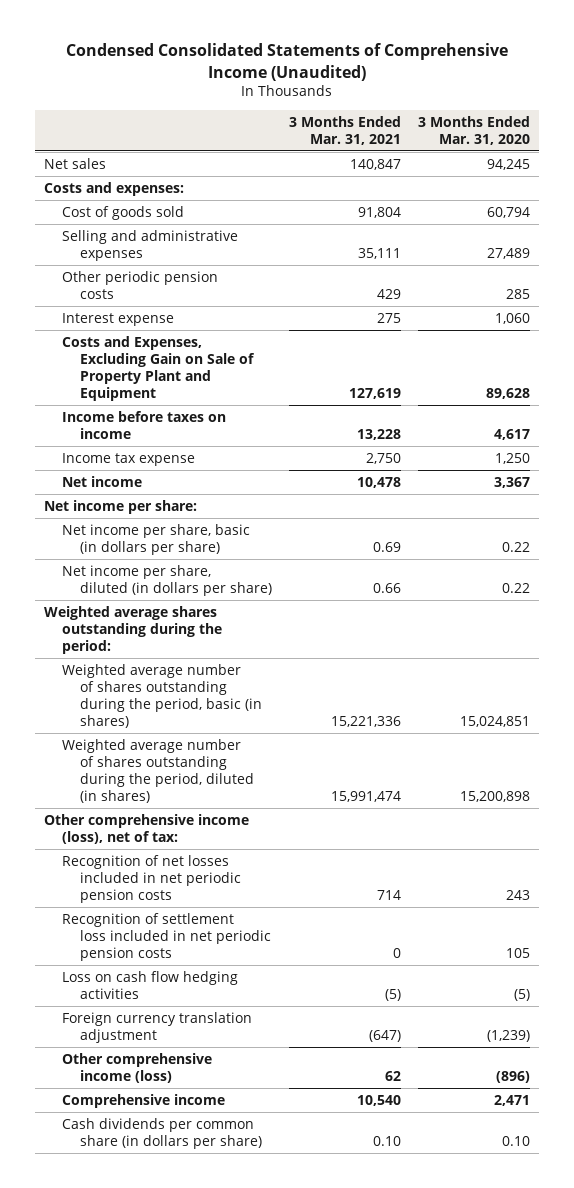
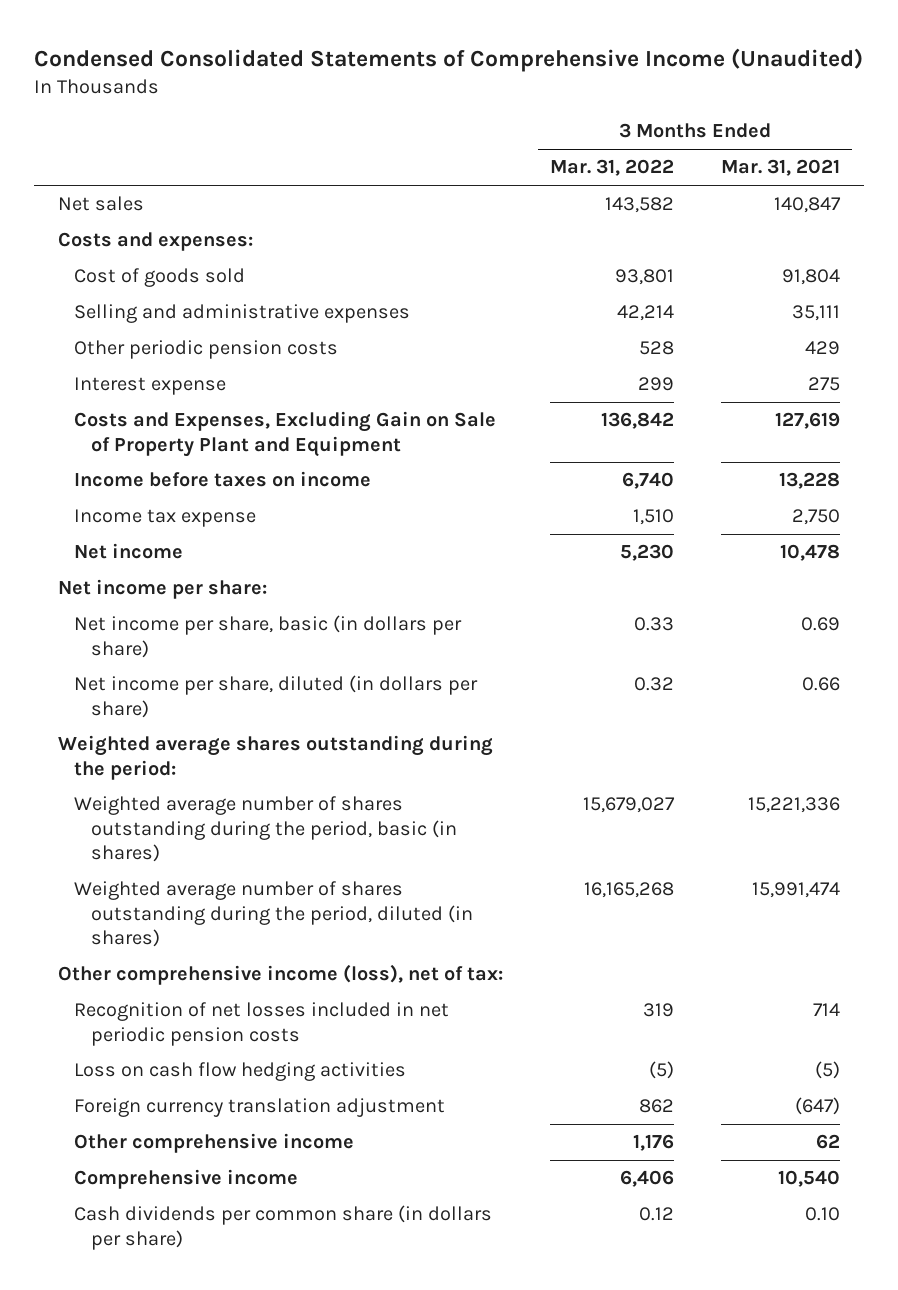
[418,115,531,145] 3 Months Ended Mar. 31, 2020 -> none
none -> [550,159,675,177] Mar. 31, 2022
[61,912,271,962] Recognition of settlement loss included in net periodic pension costs -> none
[61,1052,212,1084] Other comprehensive income (loss) -> [74,1133,355,1154] Other comprehensive income

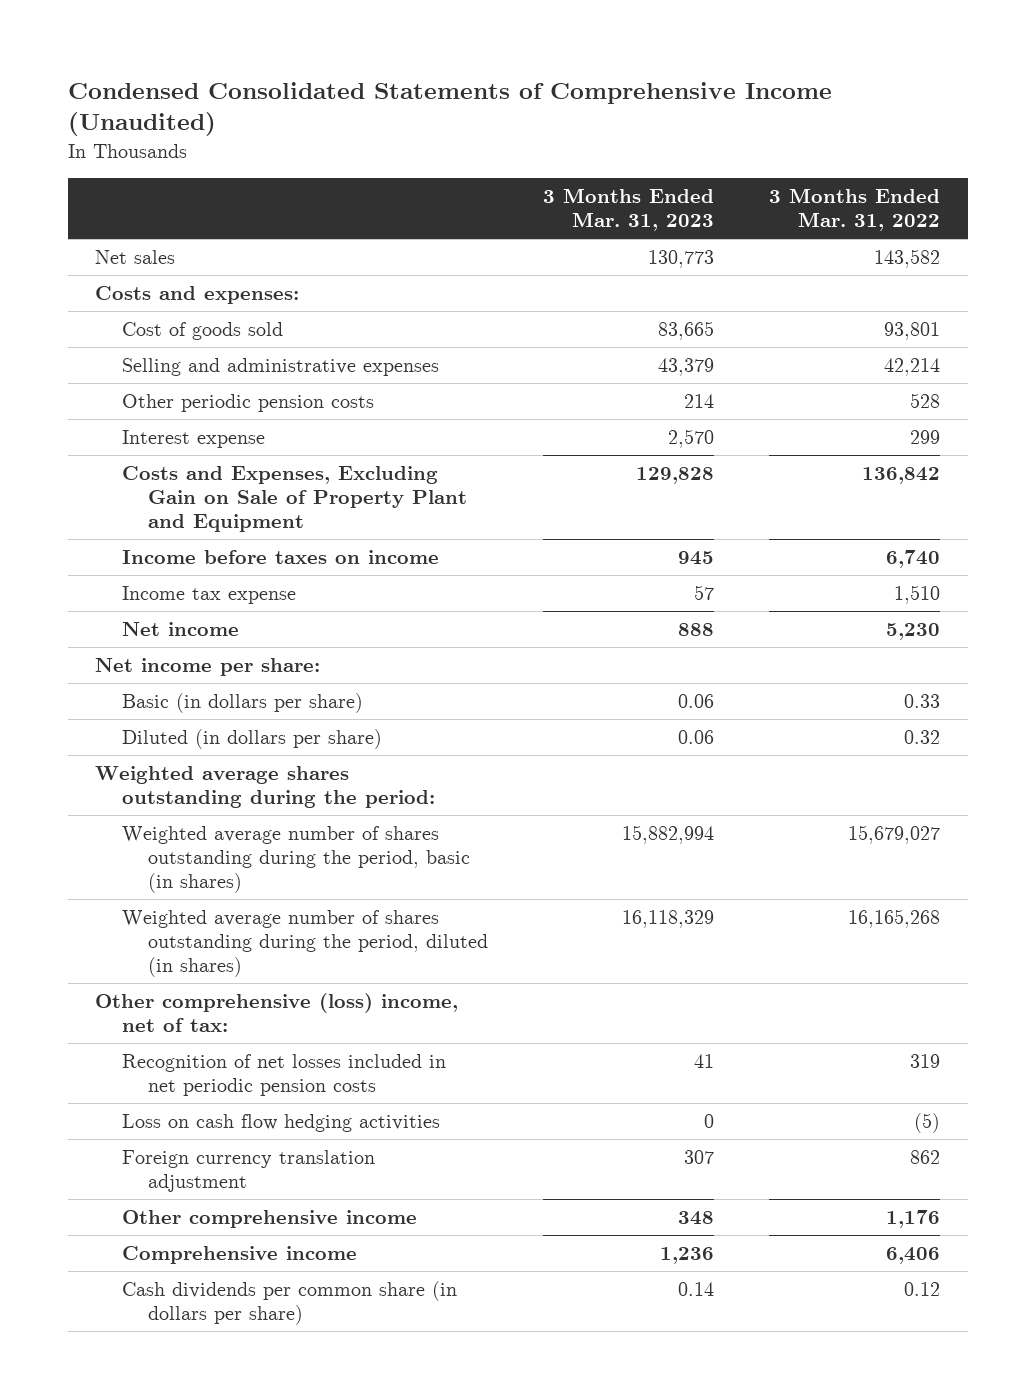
[721,159,841,177] Mar. 31, 2021 -> none
none -> [543,188,715,232] 3 Months Ended Mar. 31, 2023
[74,615,463,658] Net income per share, basic (in dollars per share) -> [121,693,363,714] Basic (in dollars per share)
[74,675,479,718] Net income per share, diluted (in dollars per share) -> [121,729,382,750] Diluted (in dollars per share)
[57,964,503,986] Other comprehensive income (loss), net of tax: -> [95,993,459,1033] Other comprehensive (loss) income, net of tax:

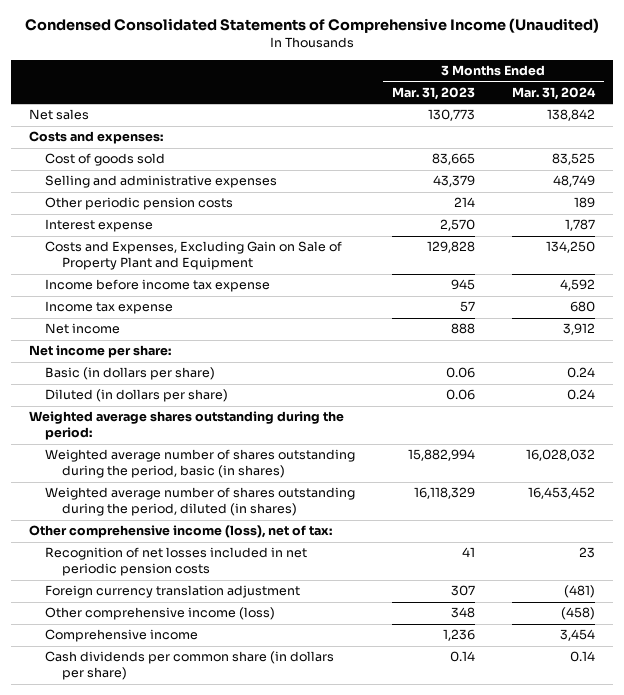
[769,188,941,232] 3 Months Ended Mar. 31, 2022 -> none
none -> [511,86,596,100] Mar. 31, 2024
[121,550,439,565] Income before taxes on income -> [45,279,271,293] Income before income tax expense
[95,993,459,1033] Other comprehensive (loss) income, net of tax: -> [28,525,332,539] Other comprehensive income (loss), net of tax:
[121,1114,440,1133] Loss on cash flow hedging activities -> none
[121,1210,417,1229] Other comprehensive income -> [45,607,276,621] Other comprehensive income (loss)

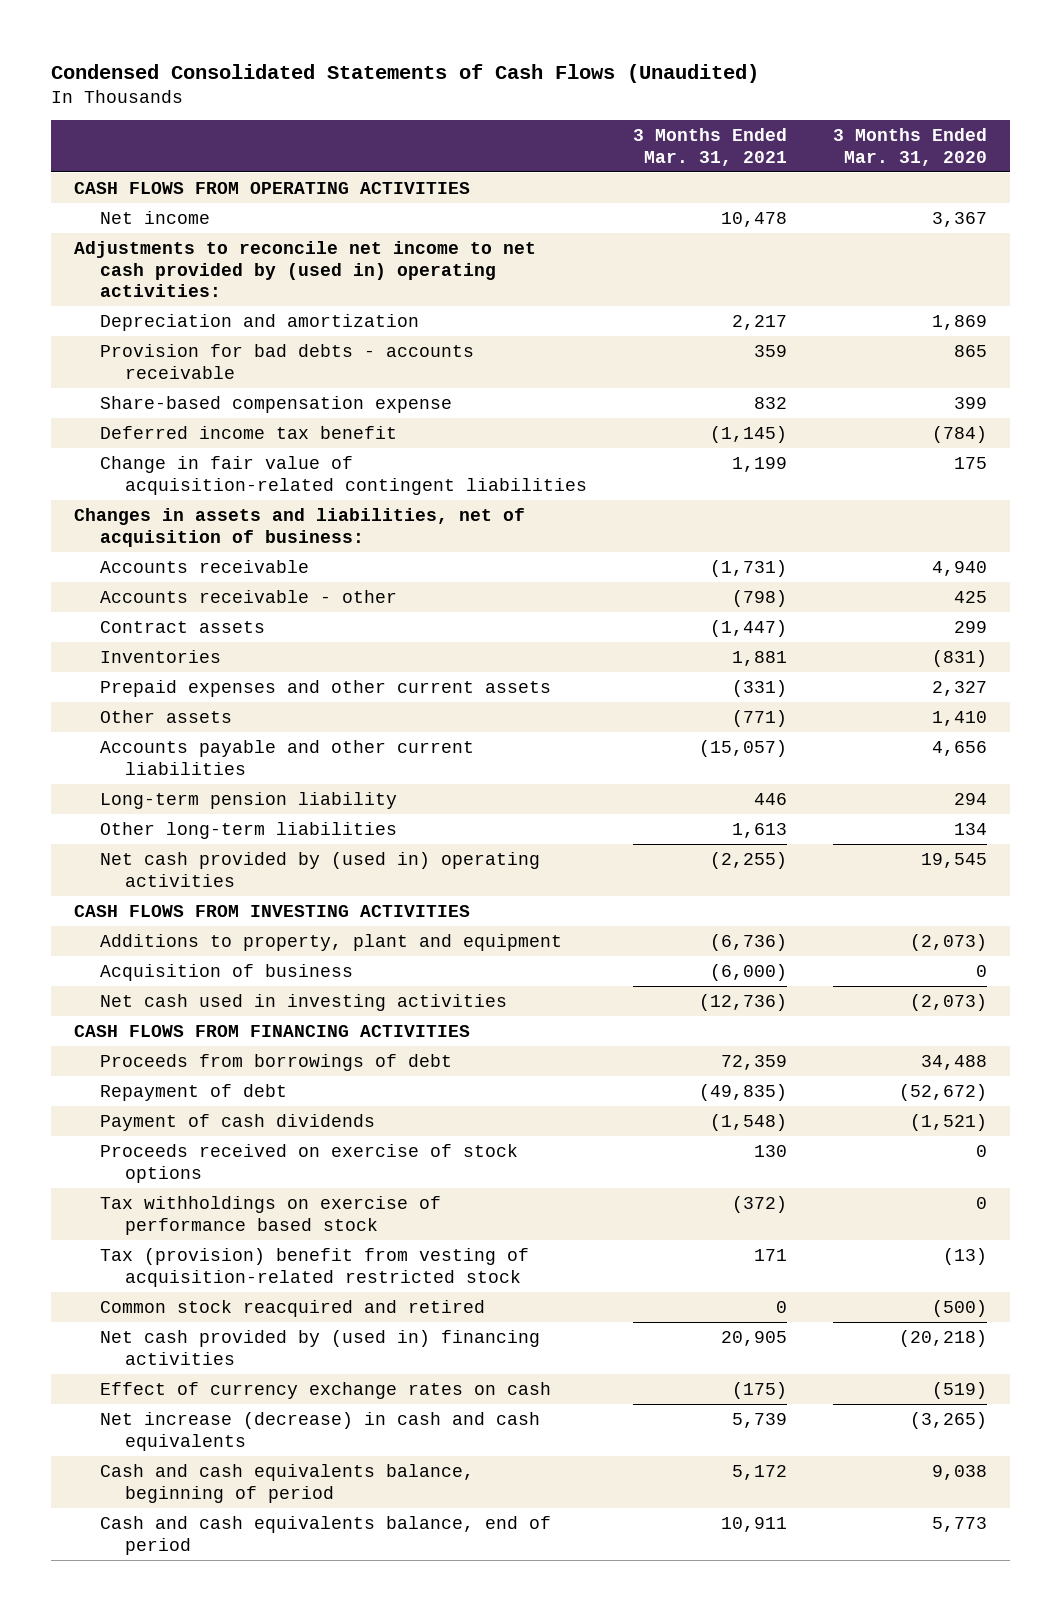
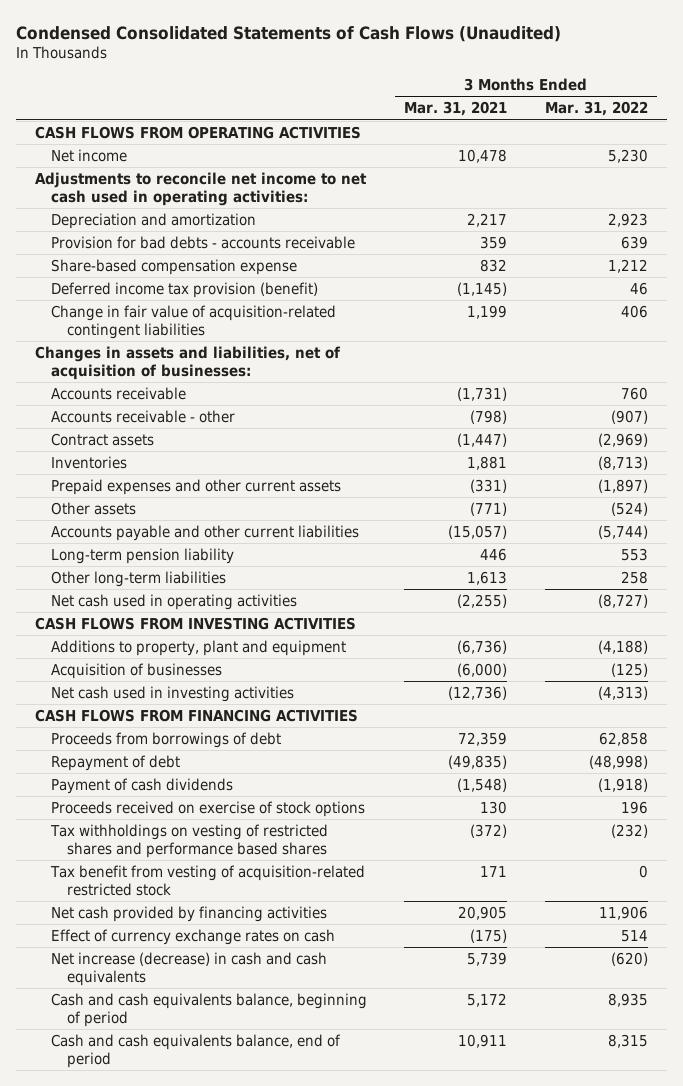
[833,127,988,166] 3 Months Ended Mar. 31, 2020 -> none
none -> [544,101,648,117] Mar. 31, 2022
[73,240,536,298] Adjustments to reconcile net income to net cash provided by (used in) operating activities: -> [34,172,367,206] Adjustments to reconcile net income to net cash used in operating activities:
[99,425,397,439] Deferred income tax benefit -> [50,282,318,299] Deferred income tax provision (benefit)
[73,507,525,547] Changes in assets and liabilities, net of acquisition of business: -> [34,346,340,380] Changes in assets and liabilities, net of acquisition of businesses:
[99,851,540,887] Net cash provided by (used in) operating activities -> [50,594,297,611] Net cash used in operating activities
[99,963,353,981] Acquisition of business -> [50,663,222,680] Acquisition of businesses
[99,1299,485,1317] Common stock reacquired and retired -> none
[99,1195,441,1235] Tax withholdings on exercise of performance based stock -> [49,824,328,858] Tax withholdings on vesting of restricted shares and performance based shares
[99,1247,529,1287] Tax (provision) benefit from vesting of acquisition-related restricted stock -> [49,865,365,896] Tax benefit from vesting of acquisition-related restricted stock
[99,1329,540,1365] Net cash provided by (used in) financing activities -> [50,906,327,923] Net cash provided by financing activities

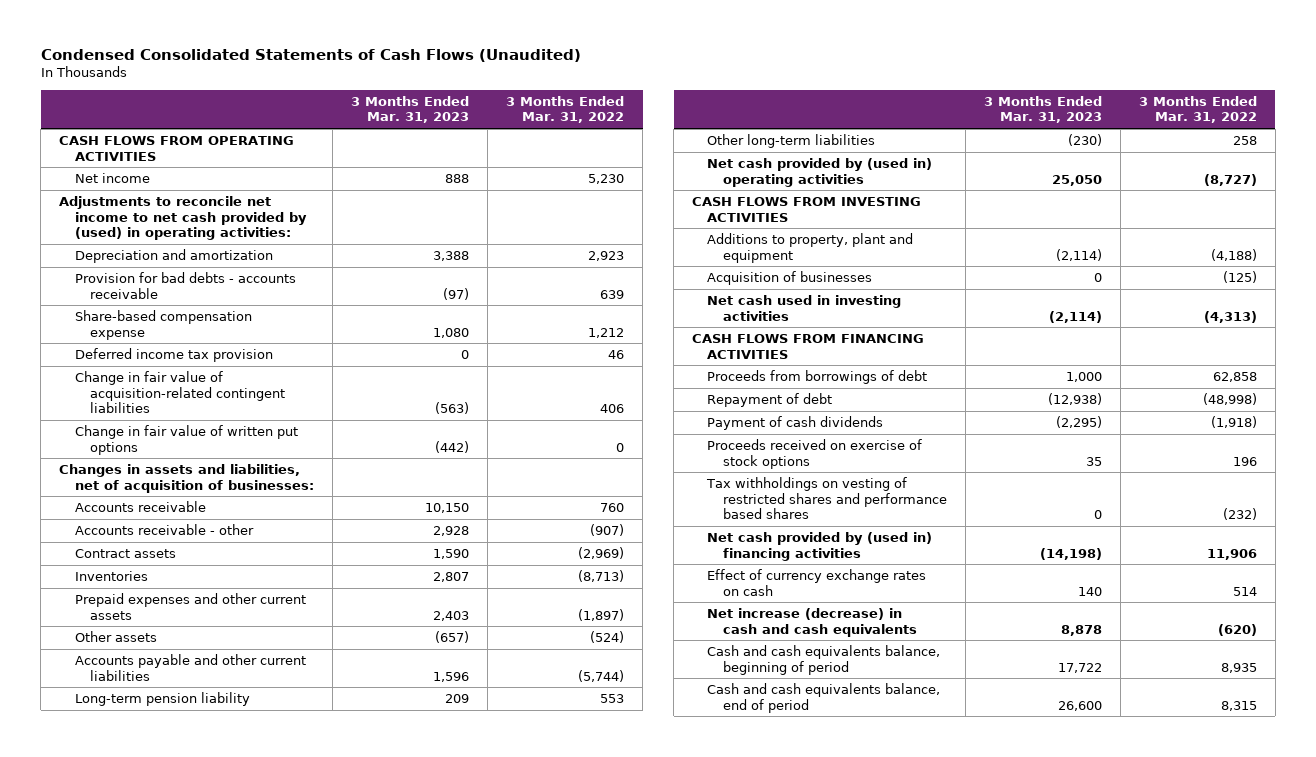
[404,101,508,117] Mar. 31, 2021 -> none
none -> [350,95,469,124] 3 Months Ended Mar. 31, 2023
[34,172,367,206] Adjustments to reconcile net income to net cash used in operating activities: -> [59,195,307,241] Adjustments to reconcile net income to net cash provided by (used) in operating activities:
[50,282,318,299] Deferred income tax provision (benefit) -> [74,347,273,362] Deferred income tax provision
none -> [74,424,298,455] Change in fair value of written put options
[50,594,297,611] Net cash used in operating activities -> [707,157,933,187] Net cash provided by (used in) operating activities
[49,865,365,896] Tax benefit from vesting of acquisition-related restricted stock -> none
[50,906,327,923] Net cash provided by financing activities -> [707,531,933,561] Net cash provided by (used in) financing activities

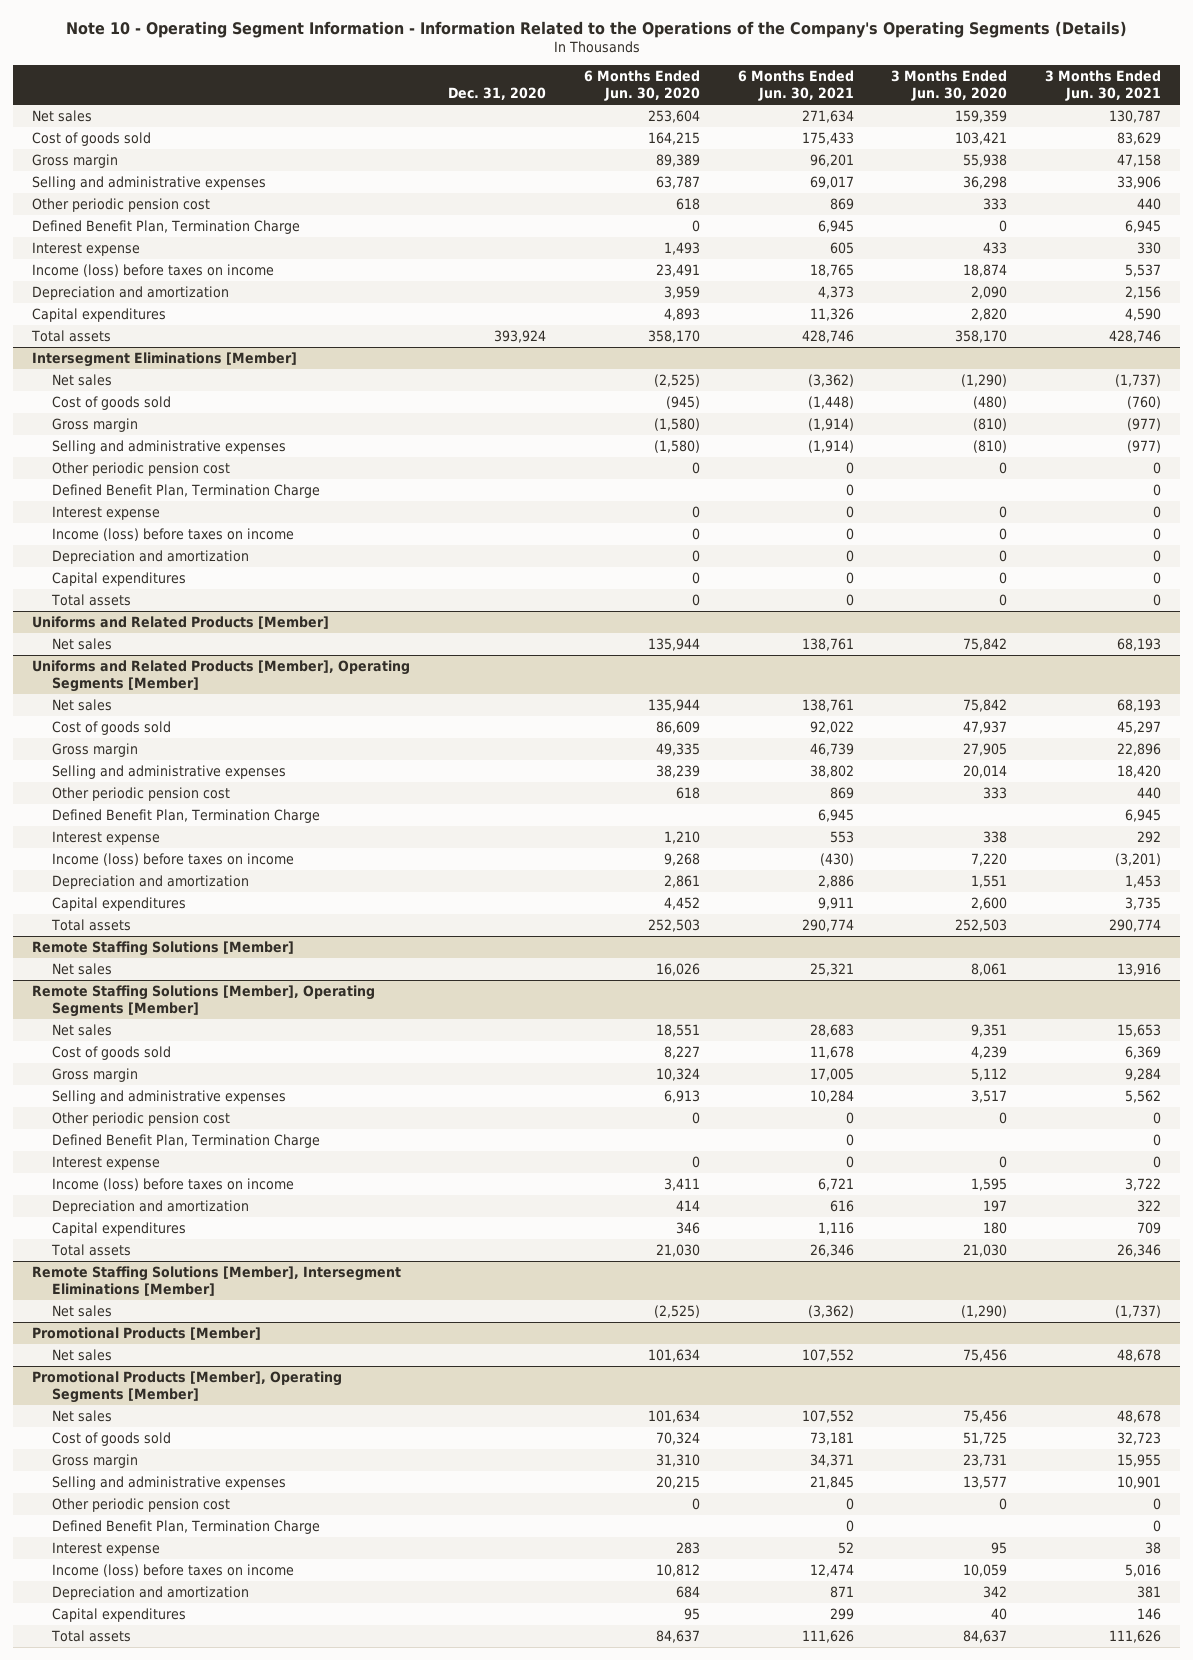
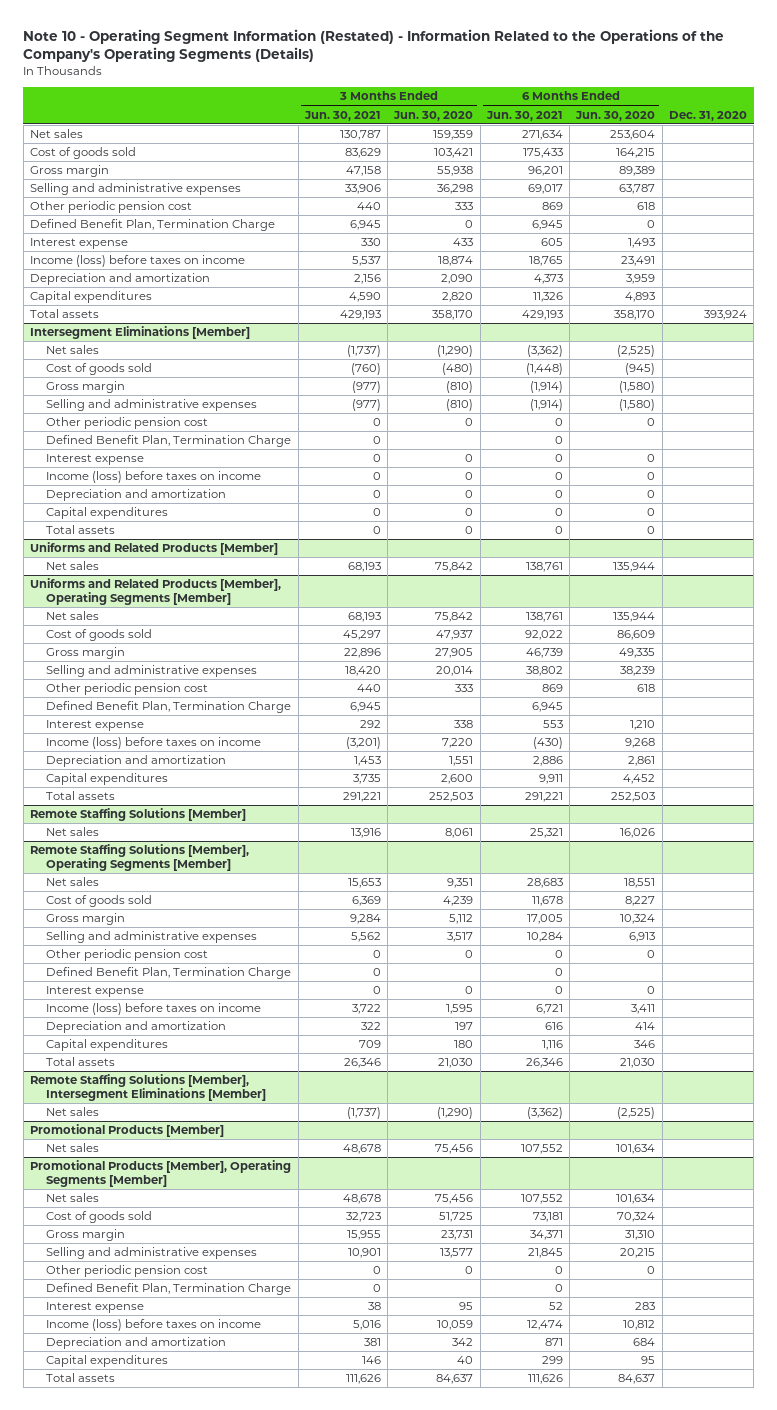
[65,20,1127,38] Note 10 - Operating Segment Information - Information Related to the Operations of the Company's Operating Segments (Details) -> [23,29,725,63] Note 10 - Operating Segment Information (Restated) - Information Related to the Operations of the Company's Operating Segments (Details)
[801,329,854,343] 428,746 -> [521,310,563,321] 429,193
[1109,329,1162,343] 428,746 -> [339,310,381,321] 429,193
[801,918,854,932] 290,774 -> [524,792,563,803] 291,221
[1109,918,1162,932] 290,774 -> [342,792,381,803] 291,221

